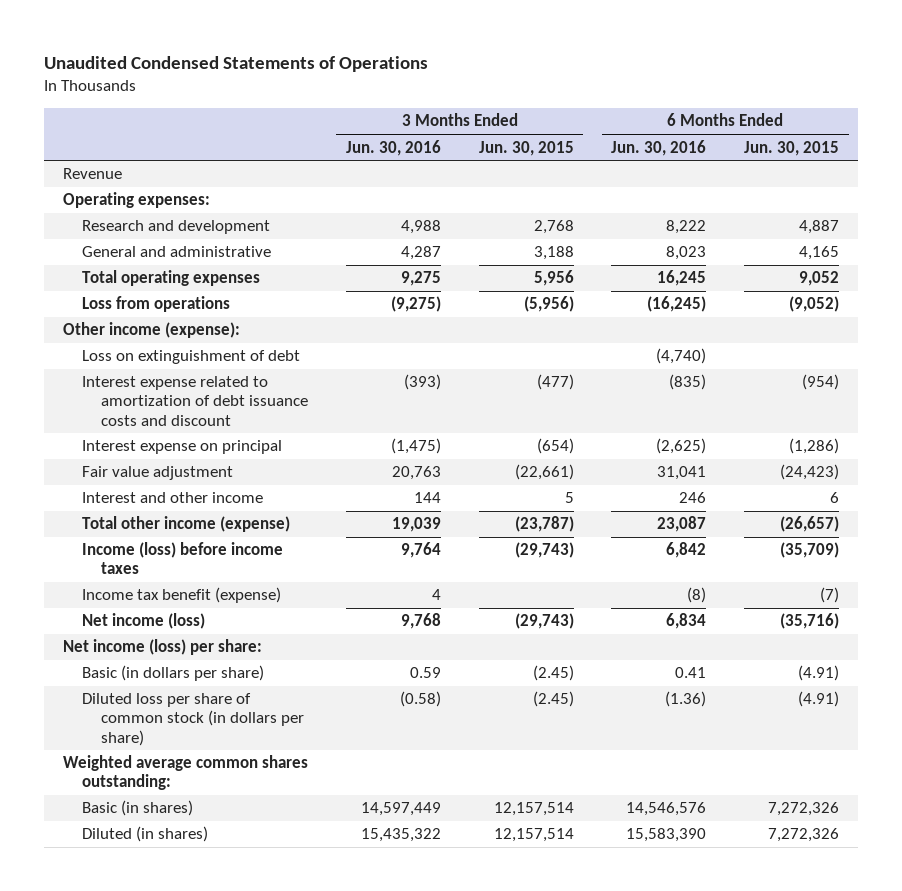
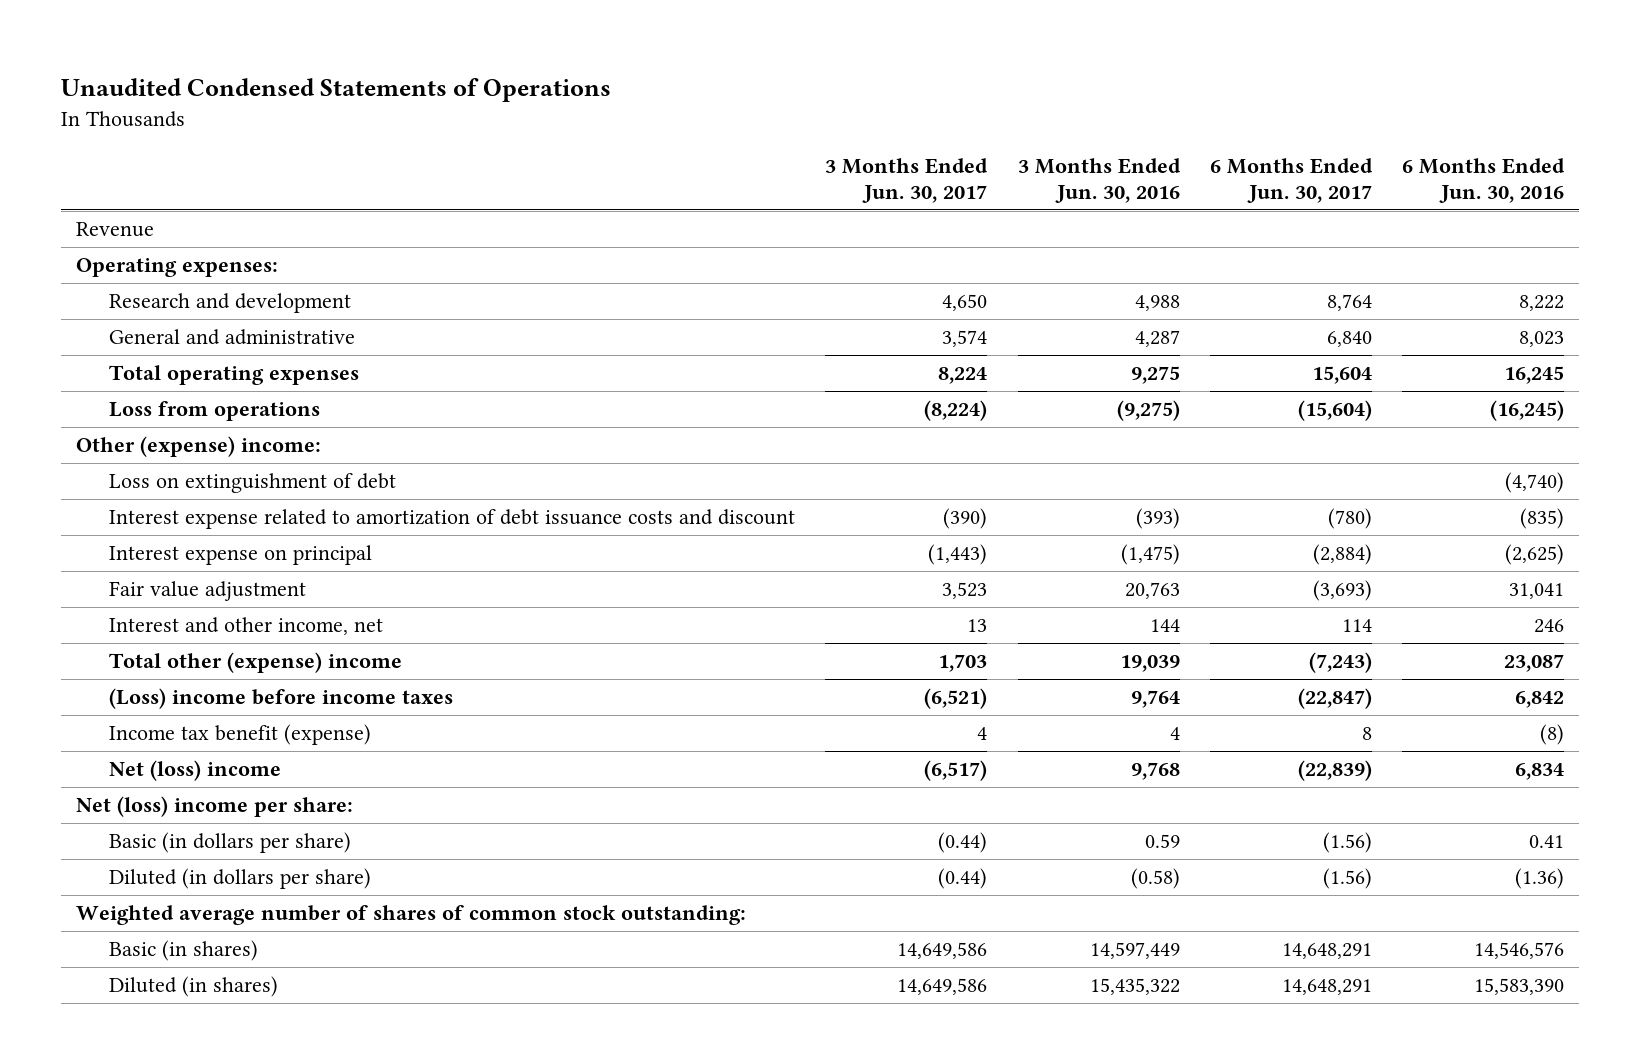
[478,140,574,156] Jun. 30, 2015 -> none
[744,140,840,156] Jun. 30, 2015 -> none
none -> [825,157,989,204] 3 Months Ended Jun. 30, 2017
none -> [1209,157,1373,204] 6 Months Ended Jun. 30, 2017
[63,322,241,339] Other income (expense): -> [76,436,322,458] Other (expense) income:
[81,492,263,504] Interest and other income -> [108,617,383,636] Interest and other income, net
[81,516,290,533] Total other income (expense) -> [108,652,402,674] Total other (expense) income
[81,542,283,575] Income (loss) before income taxes -> [108,688,453,710] (Loss) income before income taxes
[81,613,205,630] Net income (loss) -> [108,760,281,782] Net (loss) income
[63,639,263,656] Net income (loss) per share: -> [76,796,354,818] Net (loss) income per share:
[81,693,304,746] Diluted loss per share of common stock (in dollars per share) -> [108,868,371,890] Diluted (in dollars per share)
[63,755,309,791] Weighted average common shares outstanding: -> [76,905,747,926] Weighted average number of shares of common stock outstanding:

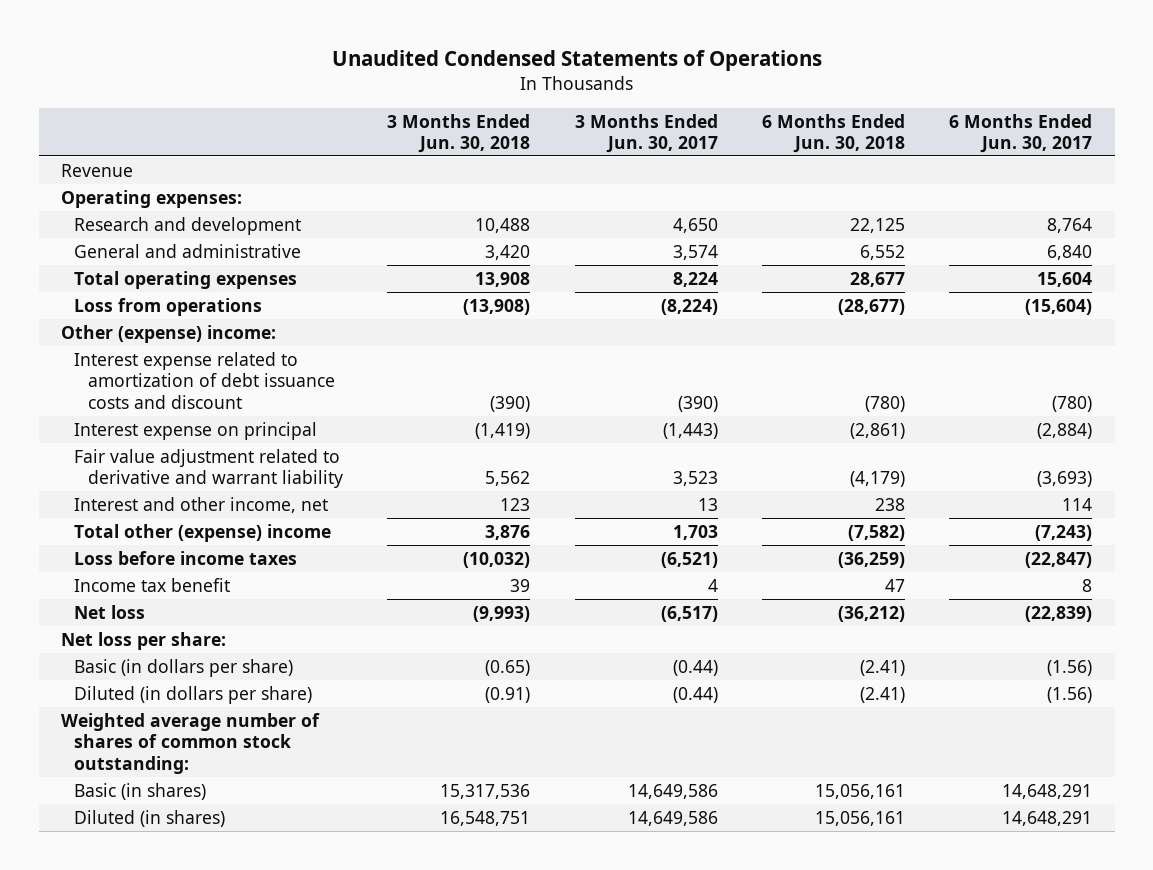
[1017,157,1181,204] 3 Months Ended Jun. 30, 2016 -> none
[1402,157,1566,204] 6 Months Ended Jun. 30, 2016 -> none
none -> [387,113,531,153] 3 Months Ended Jun. 30, 2018
none -> [762,113,906,153] 6 Months Ended Jun. 30, 2018
[108,473,396,494] Loss on extinguishment of debt -> none
[108,581,306,602] Fair value adjustment -> [74,448,343,489] Fair value adjustment related to derivative and warrant liability
[108,688,453,710] (Loss) income before income taxes -> [74,550,298,565] Loss before income taxes
[108,724,371,746] Income tax benefit (expense) -> [74,577,231,592] Income tax benefit
[108,760,281,782] Net (loss) income -> [74,604,146,619] Net loss
[76,796,354,818] Net (loss) income per share: -> [60,631,226,650] Net loss per share:

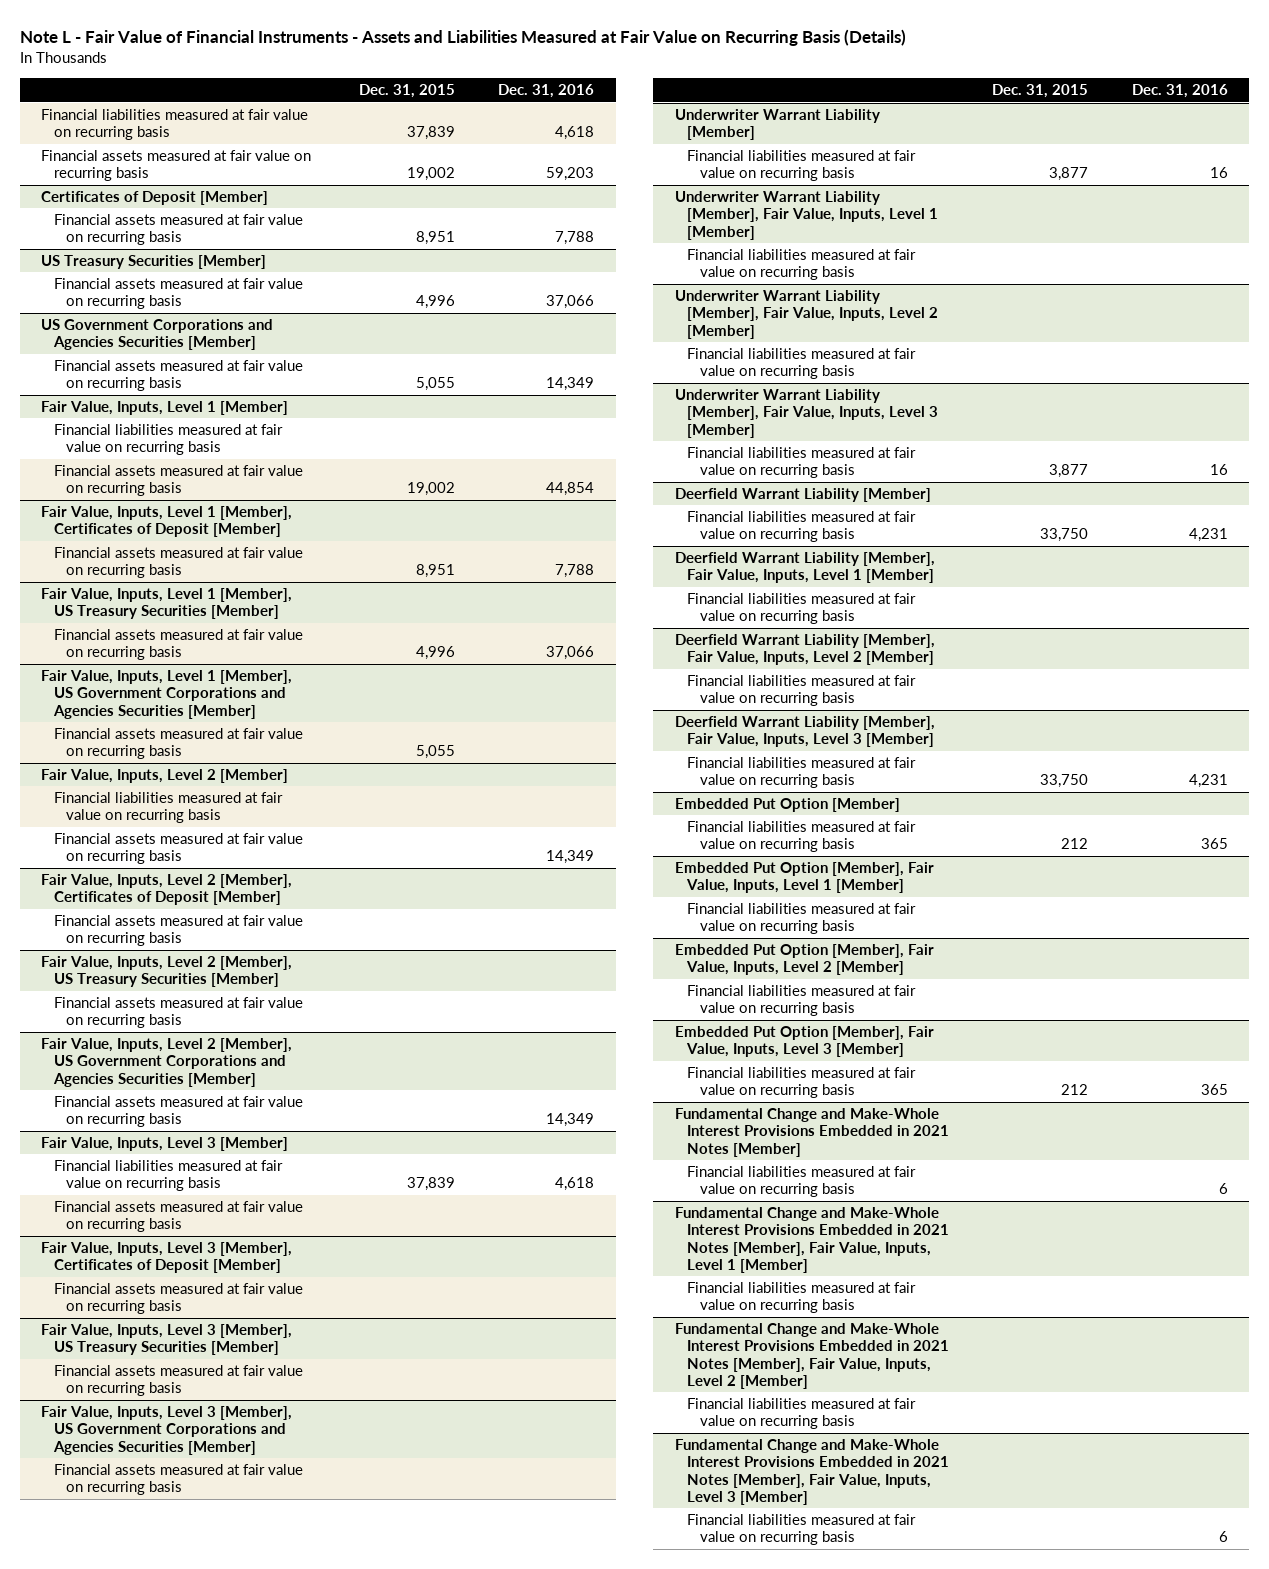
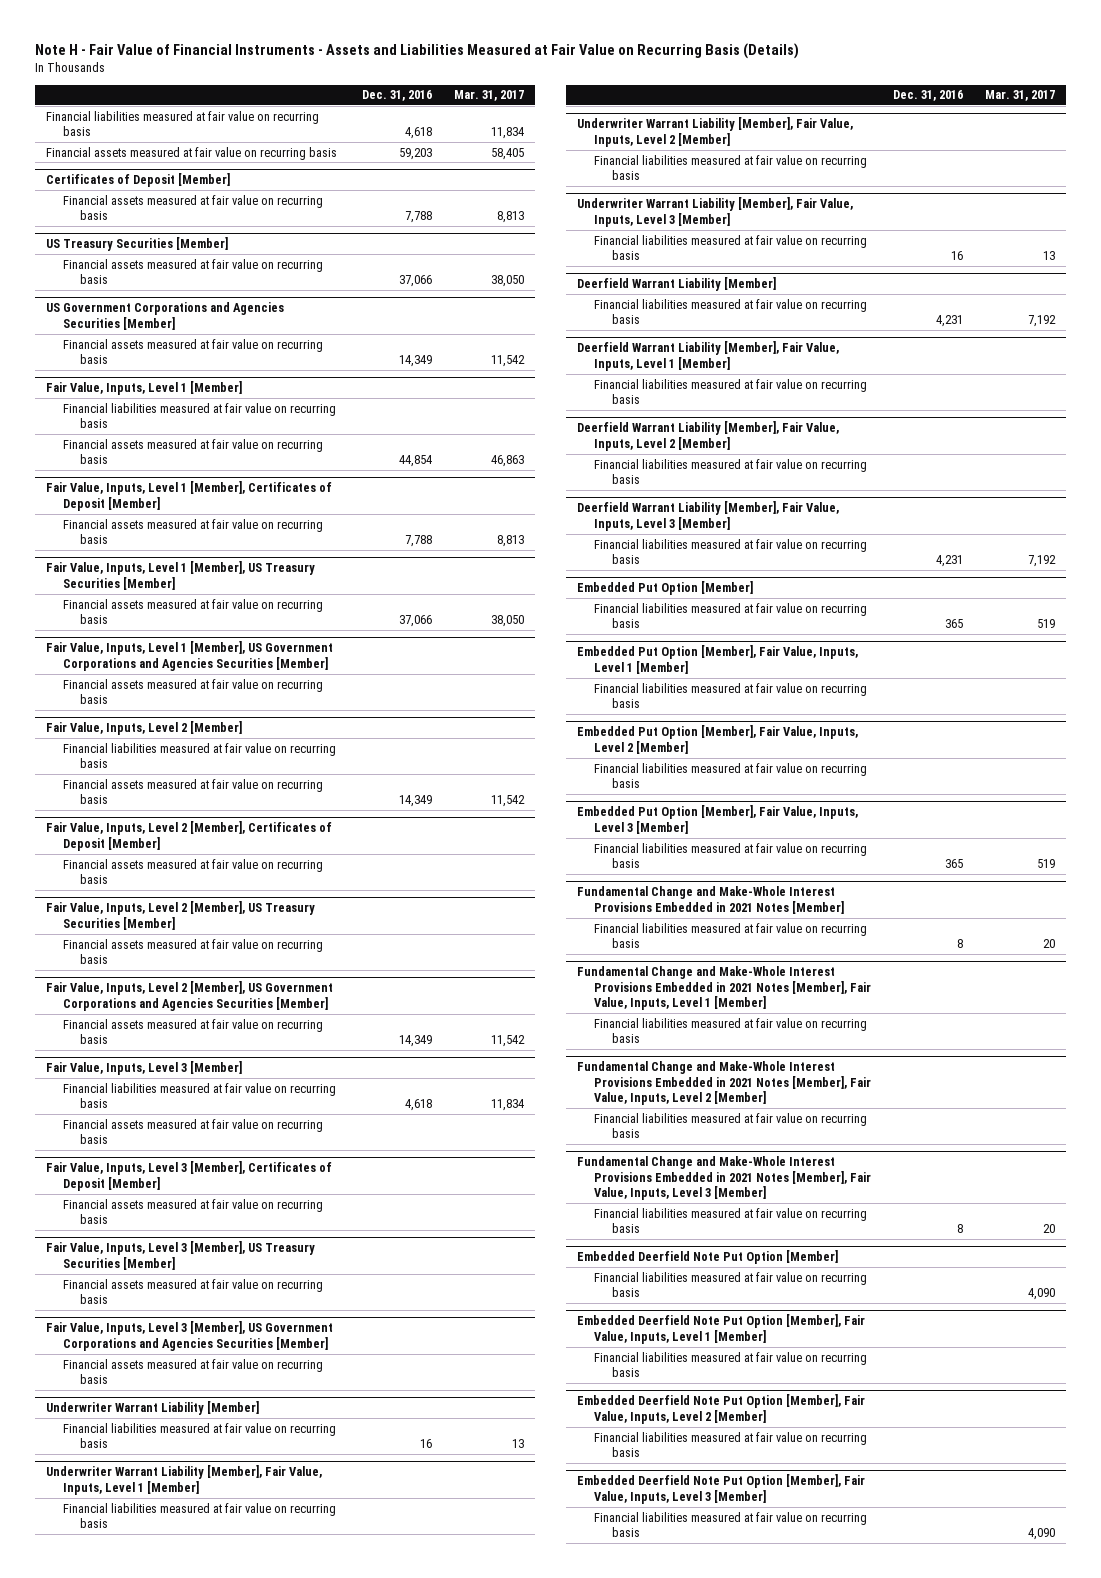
[19,28,906,46] Note L - Fair Value of Financial Instruments - Assets and Liabilities Measured at Fair Value on Recurring Basis (Details) -> [35,43,800,60] Note H - Fair Value of Financial Instruments - Assets and Liabilities Measured at Fair Value on Recurring Basis (Details)
[359,84,456,99] Dec. 31, 2015 -> none
none -> [454,90,525,102] Mar. 31, 2017
[1218,1183,1228,1195] 6 -> [957,939,964,949] 8
[1218,1531,1228,1543] 6 -> [957,1224,964,1234] 8
none -> [577,1250,839,1265] Embedded Deerfield Note Put Option [Member]
none -> [594,1271,868,1298] Financial liabilities measured at fair value on recurring basis
none -> [577,1314,866,1344] Embedded Deerfield Note Put Option [Member], Fair Value, Inputs, Level 1 [Member]
none -> [594,1351,868,1378] Financial liabilities measured at fair value on recurring basis
none -> [577,1394,866,1424] Embedded Deerfield Note Put Option [Member], Fair Value, Inputs, Level 2 [Member]
none -> [594,1431,868,1458] Financial liabilities measured at fair value on recurring basis
none -> [577,1474,866,1504] Embedded Deerfield Note Put Option [Member], Fair Value, Inputs, Level 3 [Member]
none -> [594,1511,868,1538] Financial liabilities measured at fair value on recurring basis

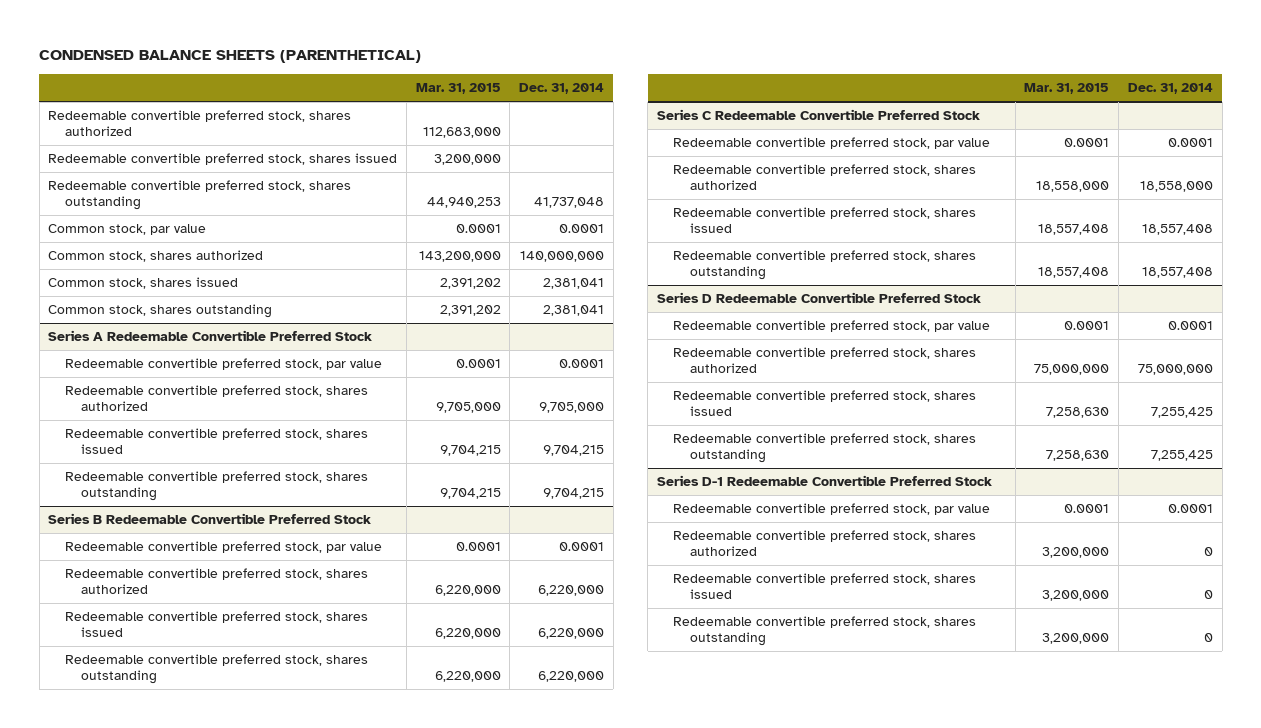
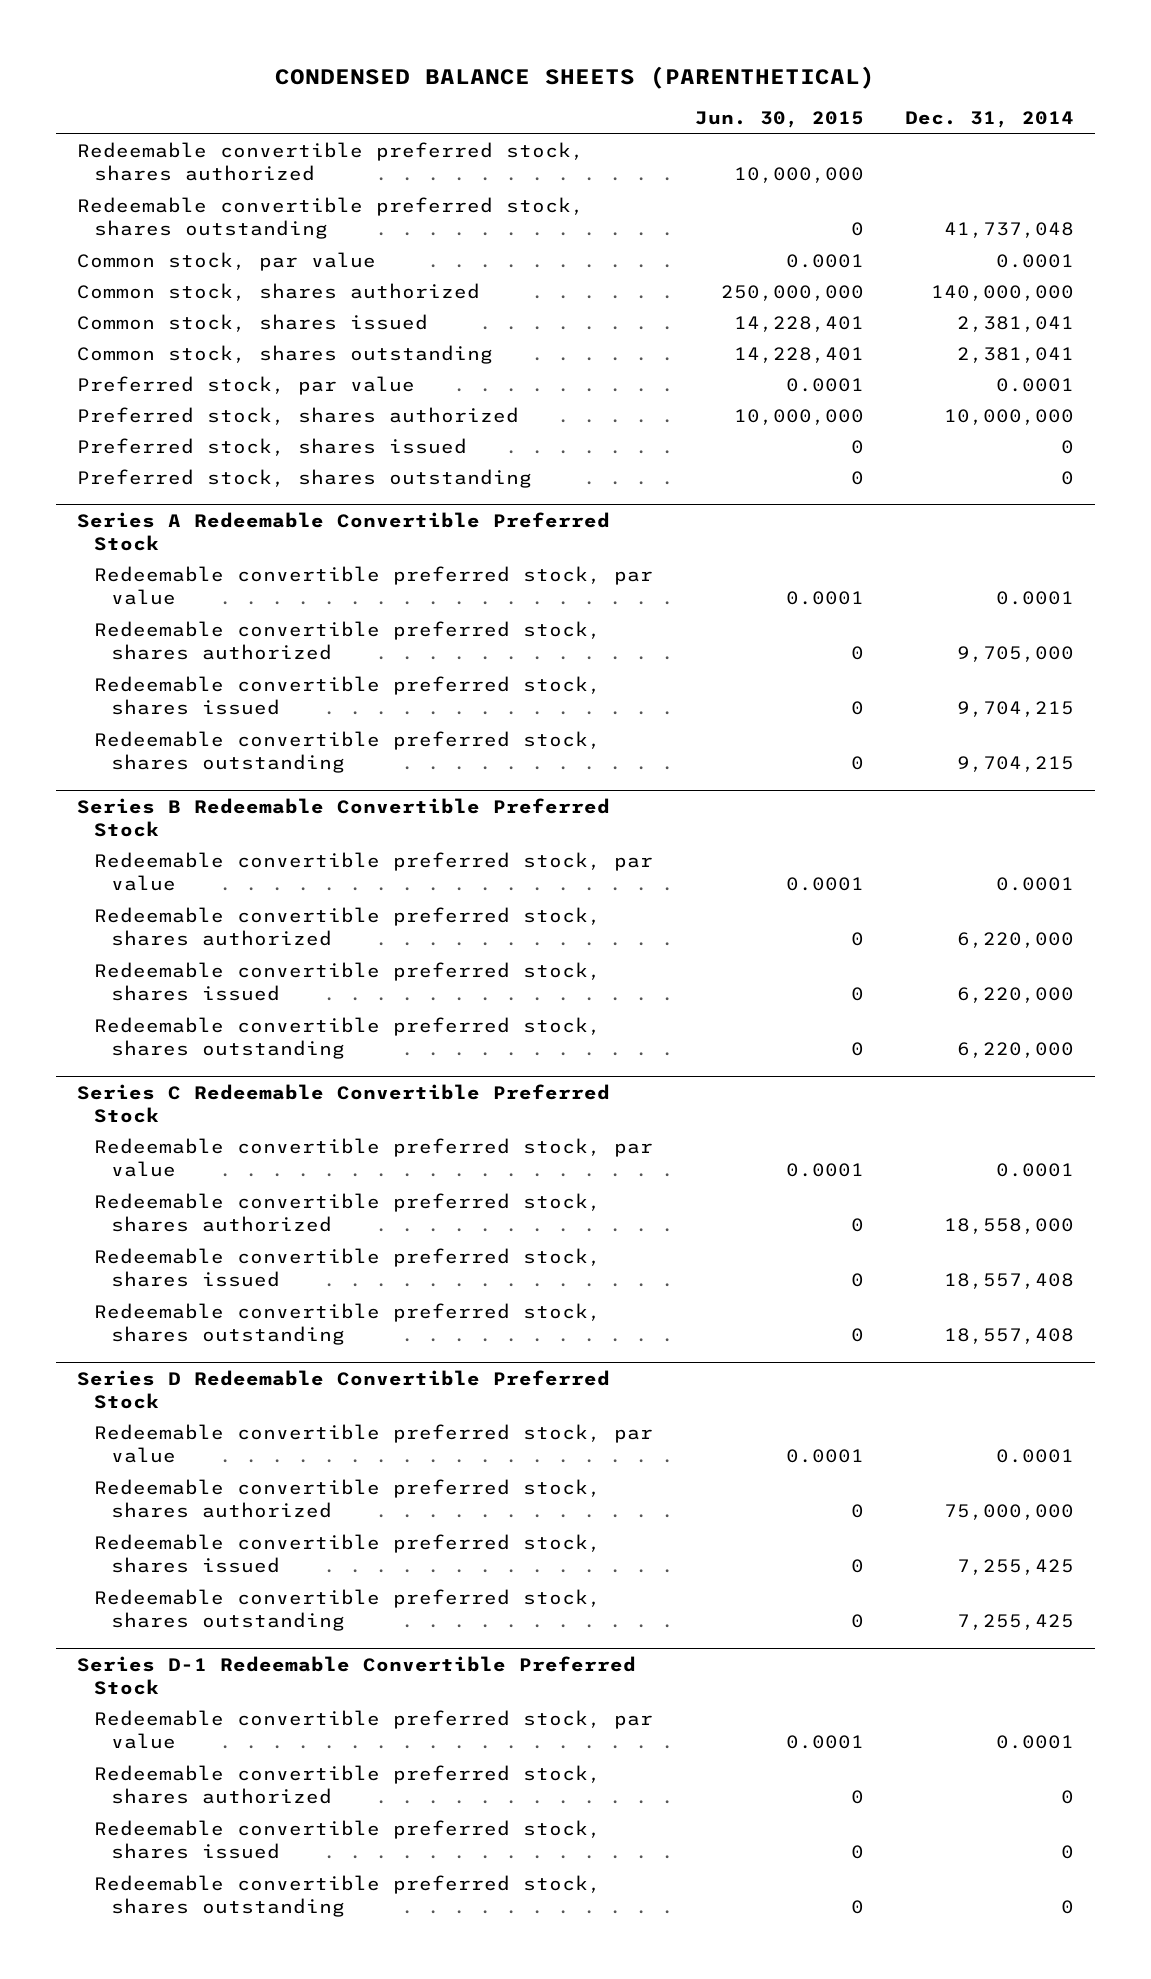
[415,83,501,95] Mar. 31, 2015 -> none
none -> [694,111,864,129] Jun. 30, 2015
[48,153,398,166] Redeemable convertible preferred stock, shares issued -> none
none -> [76,376,415,396] Preferred stock, par value
none -> [76,407,519,426] Preferred stock, shares authorized
none -> [76,438,467,457] Preferred stock, shares issued
none -> [76,469,532,489] Preferred stock, shares outstanding

